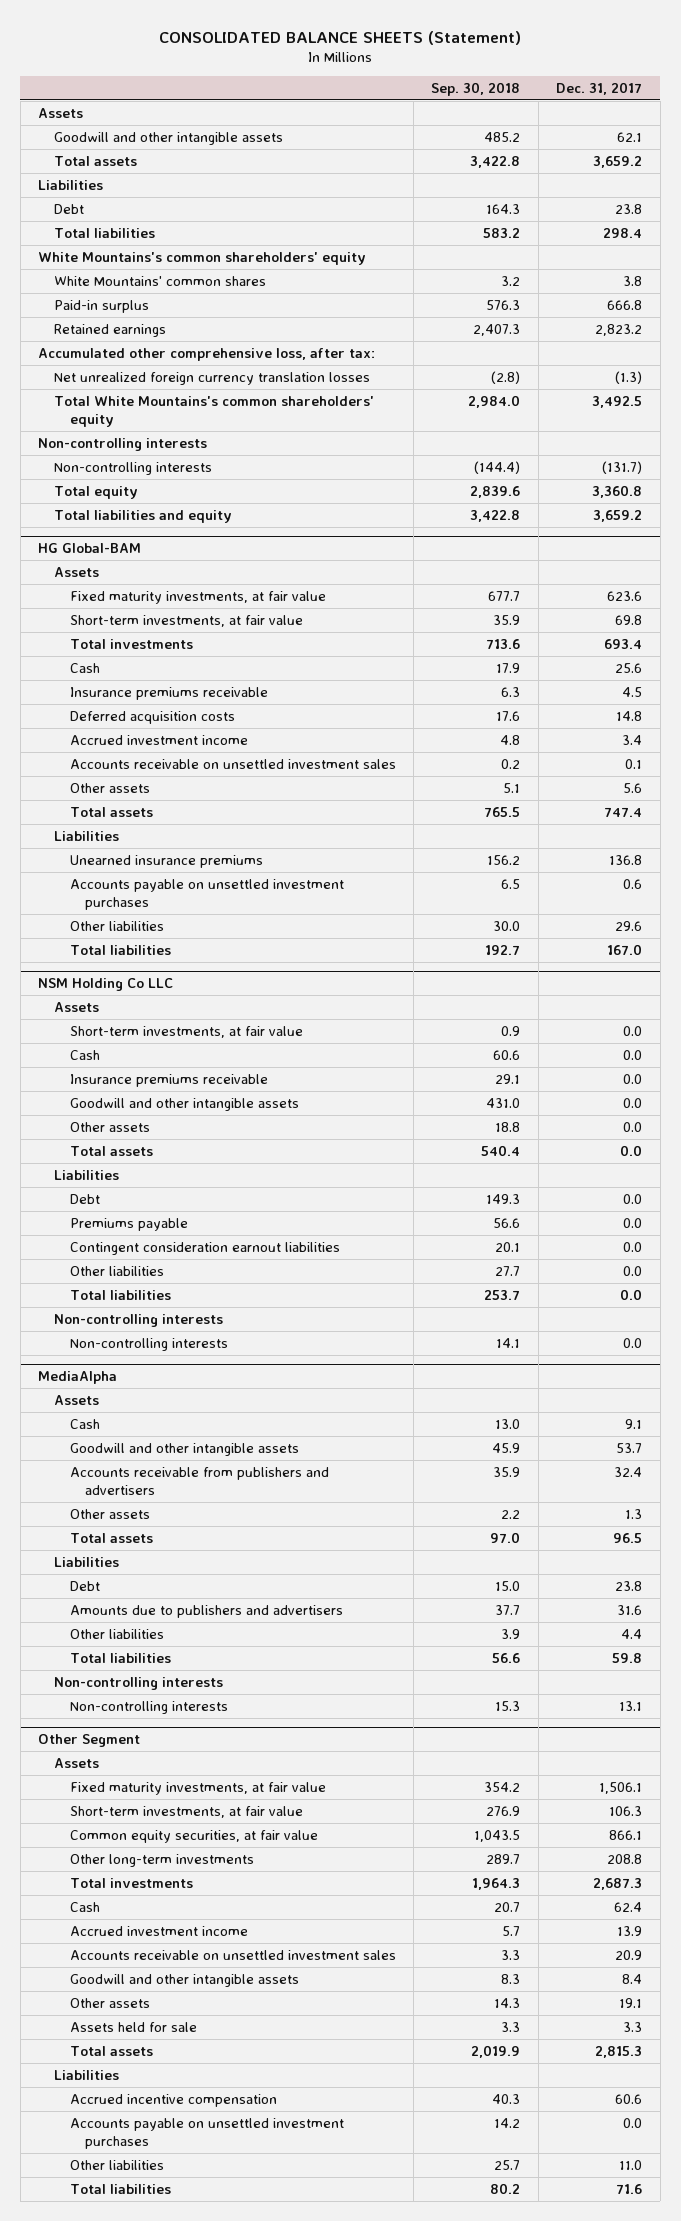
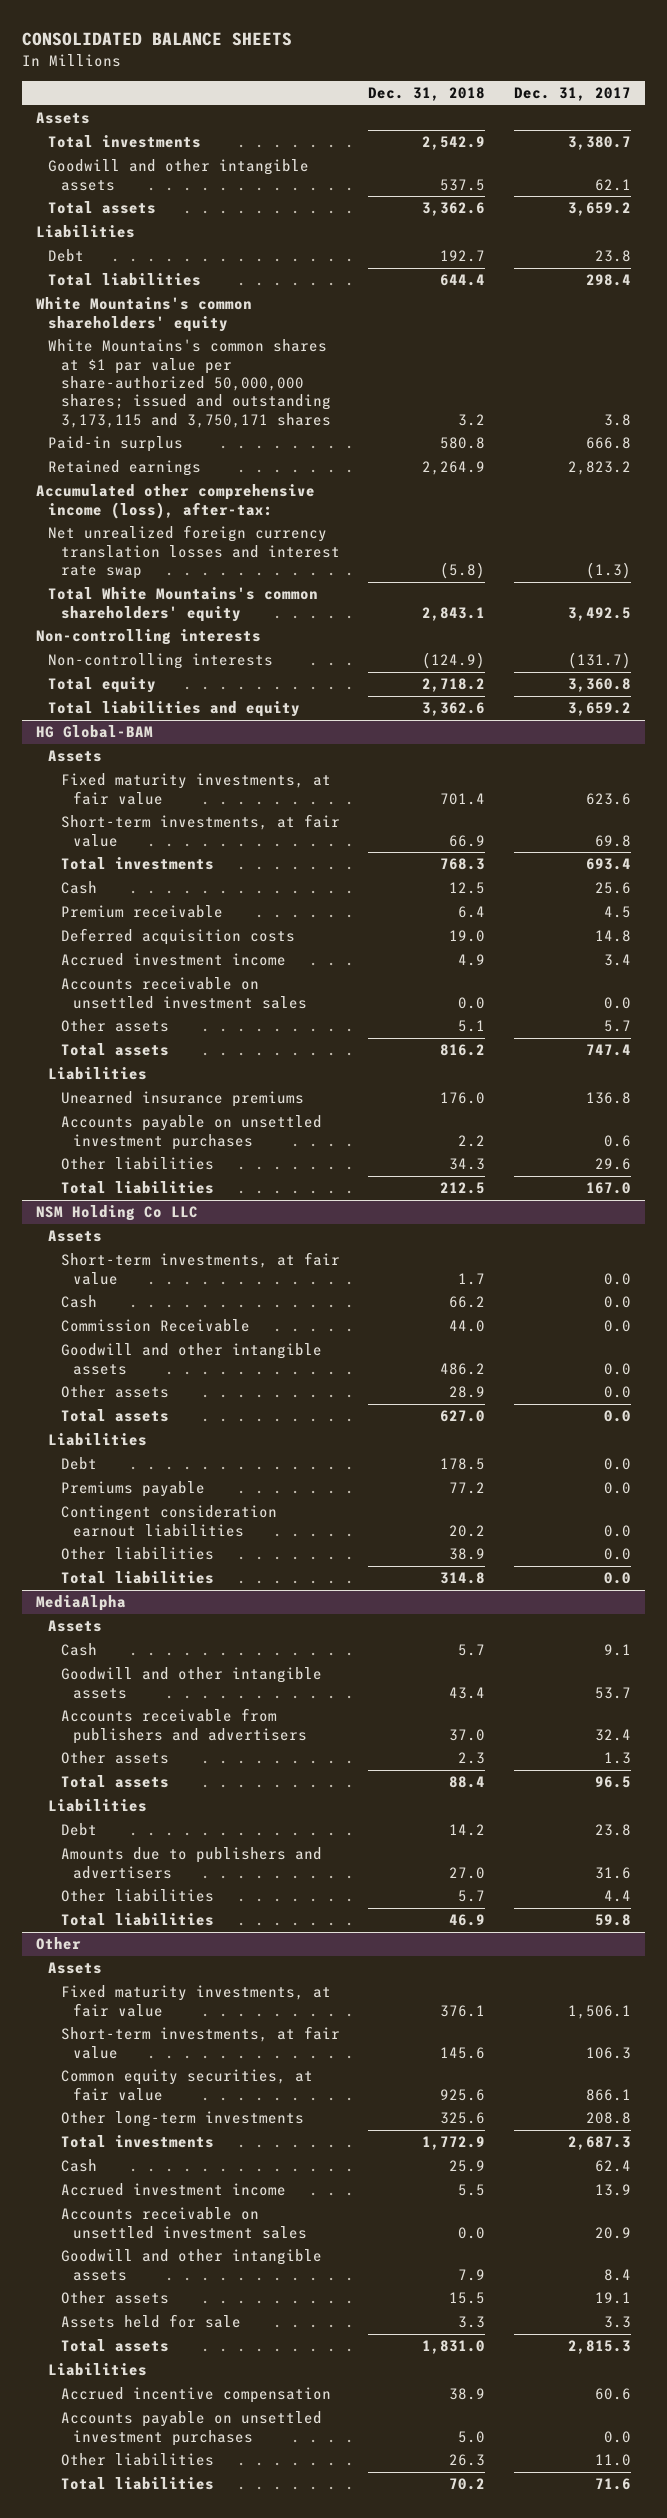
[159,30,522,45] CONSOLIDATED BALANCE SHEETS (Statement) -> [21,32,292,47] CONSOLIDATED BALANCE SHEETS
[431,82,521,97] Sep. 30, 2018 -> none
none -> [368,87,486,102] Dec. 31, 2018
none -> [48,135,202,149] Total investments
[53,275,266,286] White Mountains' common shares -> [48,339,331,428] White Mountains's common shares at $1 par value per share-authorized 50,000,000 shares; issued and outstanding 3,173,115 and 3,750,171 shares
[38,347,376,361] Accumulated other comprehensive loss, after tax: -> [35,484,315,519] Accumulated other comprehensive income (loss), after-tax:
[53,371,370,385] Net unrealized foreign currency translation losses -> [48,525,340,580] Net unrealized foreign currency translation losses and interest rate swap
[69,686,268,700] Insurance premiums receivable -> [60,905,223,919] Premium receivable
[625,758,643,769] 0.1 -> [603,996,631,1009] 0.0
[623,782,643,793] 5.6 -> [603,1020,631,1033] 5.7
[69,1073,268,1087] Insurance premiums receivable -> none
none -> [60,1319,250,1333] Commission Receivable
[53,1313,223,1327] Non-controlling interests -> none
[69,1337,228,1351] Non-controlling interests -> none
[53,1676,223,1690] Non-controlling interests -> none
[69,1700,228,1714] Non-controlling interests -> none
[38,1733,141,1747] Other Segment -> [35,1937,81,1951] Other

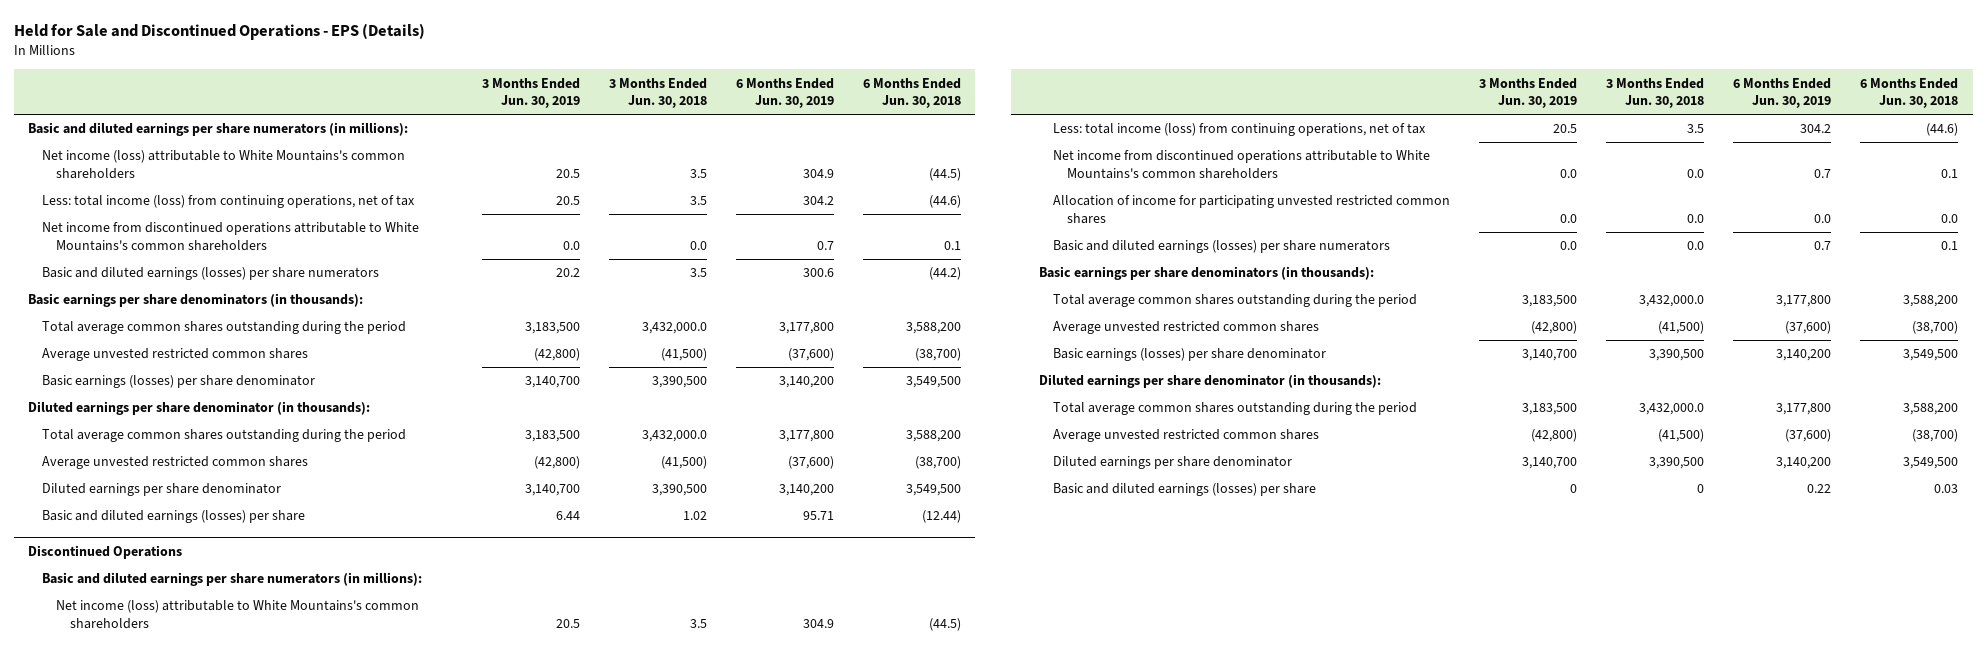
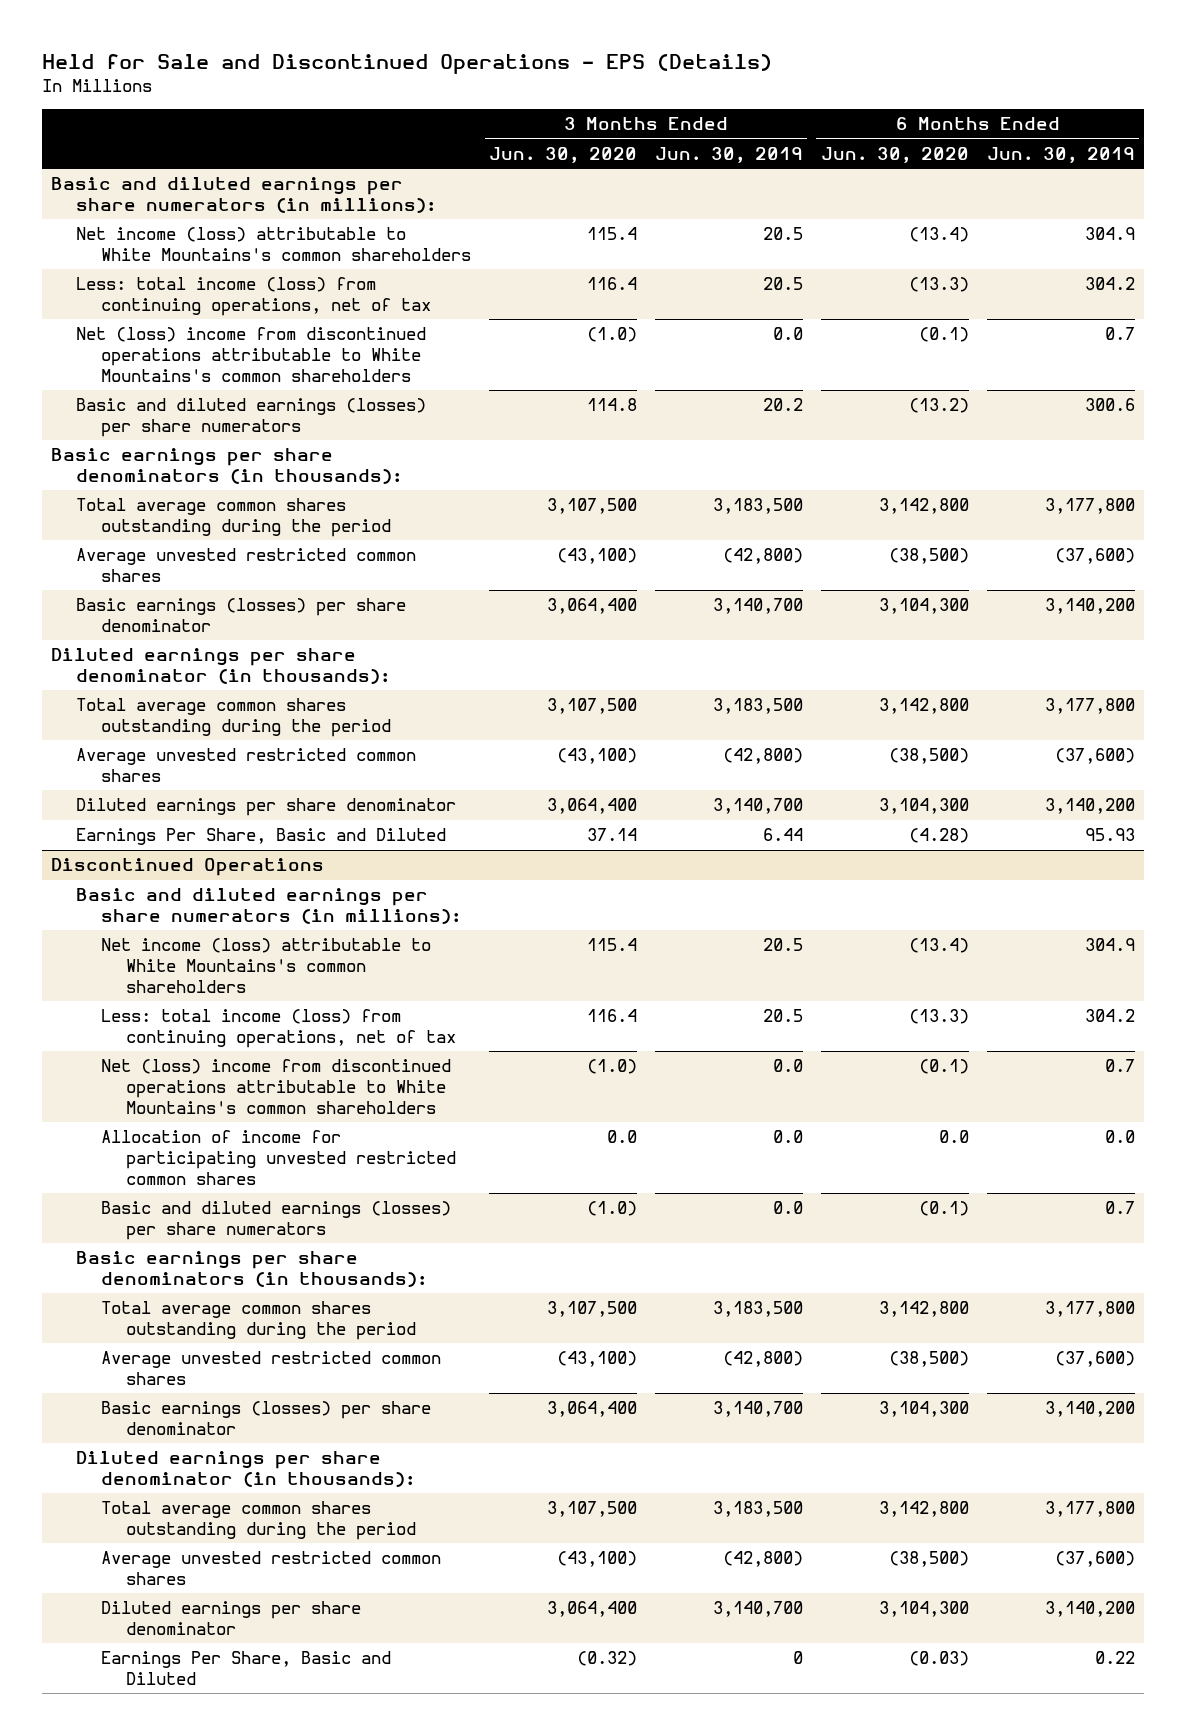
[609,77,708,109] 3 Months Ended Jun. 30, 2018 -> none
[862,77,961,109] 6 Months Ended Jun. 30, 2018 -> none
none -> [489,147,638,164] Jun. 30, 2020
none -> [820,147,969,164] Jun. 30, 2020
[42,222,420,251] Net income from discontinued operations attributable to White Mountains's common shareholders -> [76,327,427,382] Net (loss) income from discontinued operations attributable to White Mountains's common shareholders
[42,510,306,524] Basic and diluted earnings (losses) per share -> [76,828,447,846] Earnings Per Share, Basic and Diluted
[803,511,835,521] 95.71 -> [1084,828,1135,842] 95.93
[1053,150,1431,179] Net income from discontinued operations attributable to White Mountains's common shareholders -> [101,1059,452,1114] Net (loss) income from discontinued operations attributable to White Mountains's common shareholders
[1053,483,1317,497] Basic and diluted earnings (losses) per share -> [101,1651,392,1685] Earnings Per Share, Basic and Diluted

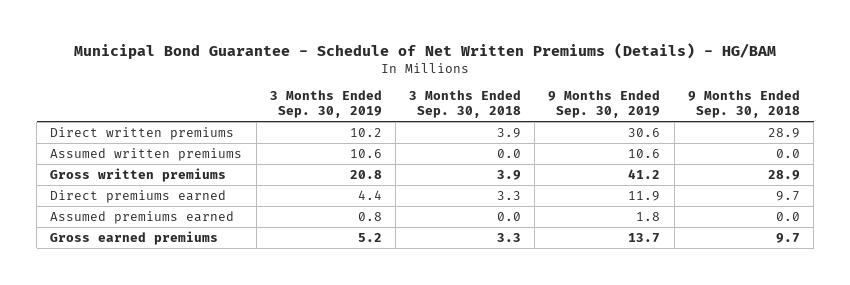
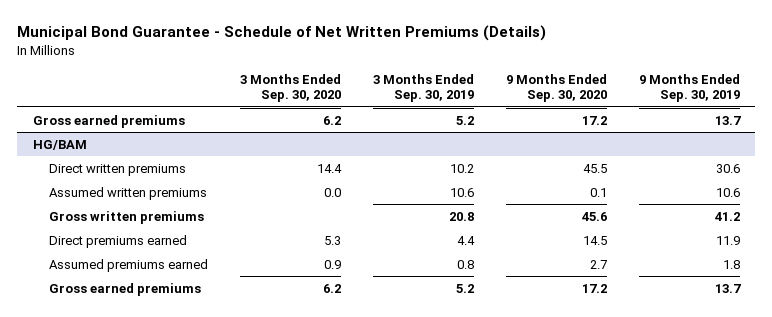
[74,42,777,59] Municipal Bond Guarantee - Schedule of Net Written Premiums (Details) - HG/BAM -> [16,24,546,41] Municipal Bond Guarantee - Schedule of Net Written Premiums (Details)
[409,90,522,118] 3 Months Ended Sep. 30, 2018 -> none
[687,90,800,118] 9 Months Ended Sep. 30, 2018 -> none
none -> [239,74,341,103] 3 Months Ended Sep. 30, 2020
none -> [505,74,607,103] 9 Months Ended Sep. 30, 2020
none -> [32,114,185,128] Gross earned premiums
none -> [32,139,87,150] HG/BAM

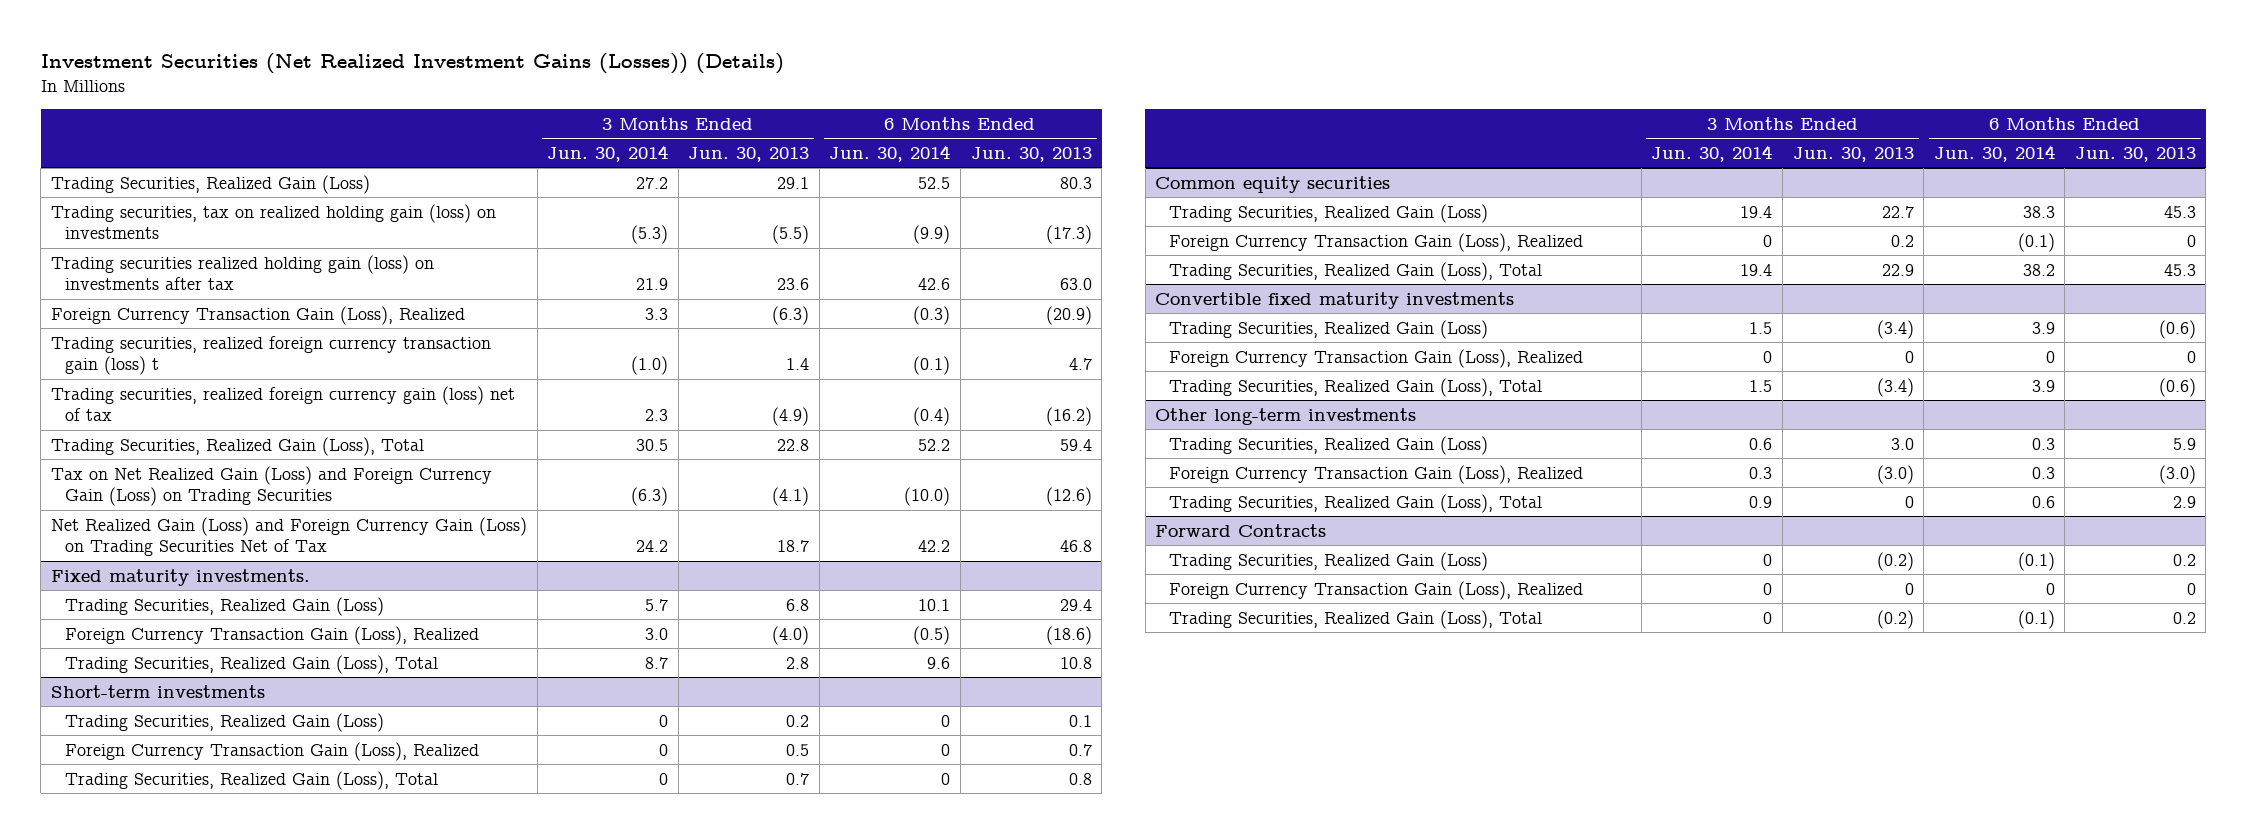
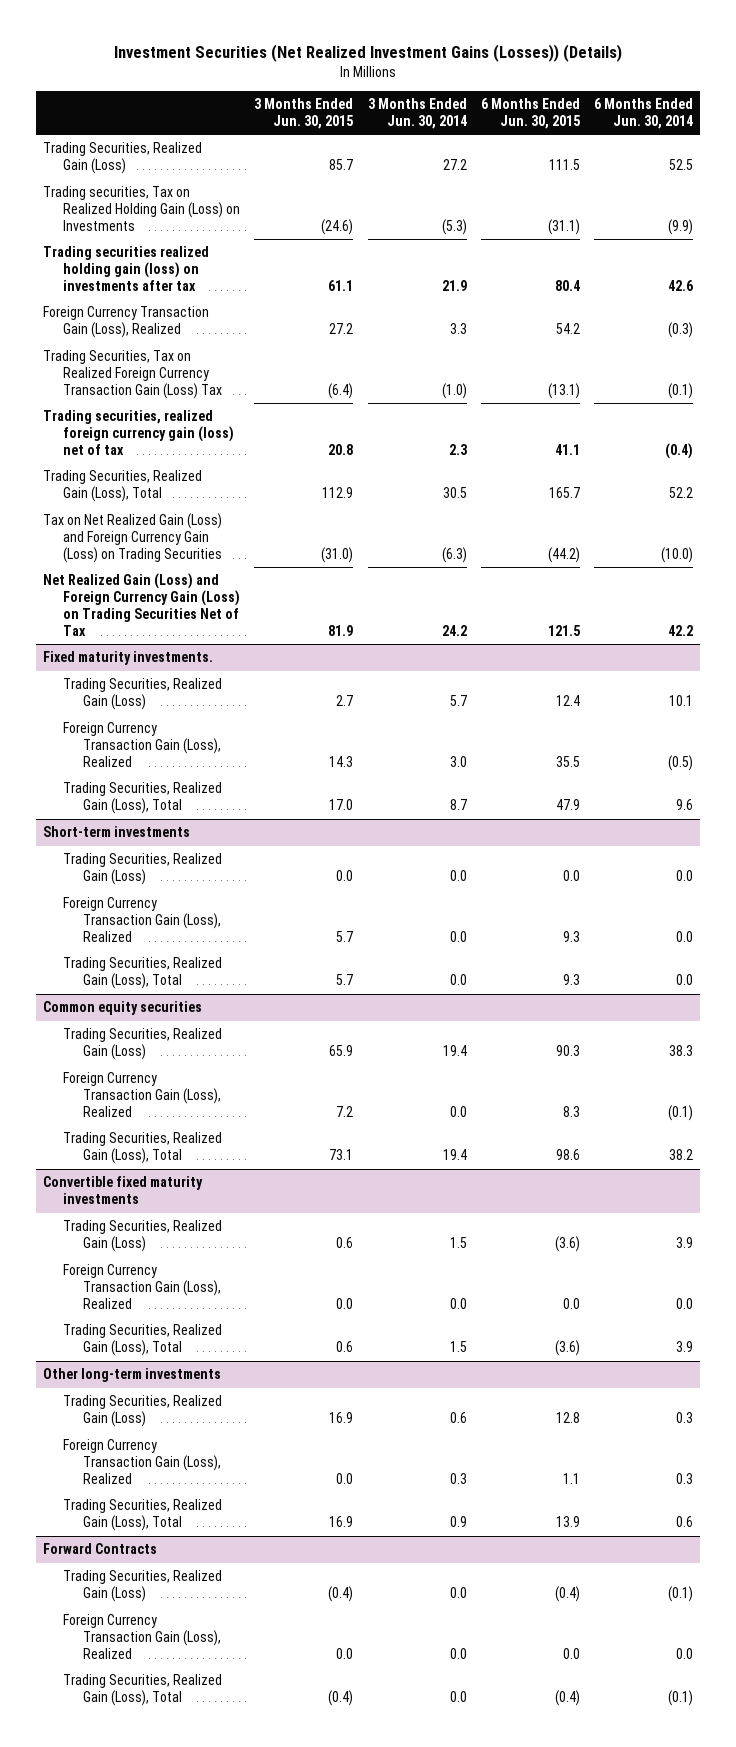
[688,146,810,162] Jun. 30, 2013 -> none
[970,146,1092,162] Jun. 30, 2013 -> none
none -> [254,98,354,130] 3 Months Ended Jun. 30, 2015
none -> [480,98,580,130] 6 Months Ended Jun. 30, 2015
[50,203,496,240] Trading securities, tax on realized holding gain (loss) on investments -> [42,186,241,232] Trading securities, Tax on Realized Holding Gain (Loss) on Investments
[50,335,491,376] Trading securities, realized foreign currency transaction gain (loss) t -> [42,350,223,400] Trading Securities, Tax on Realized Foreign Currency Transaction Gain (Loss) Tax
[659,714,669,727] 0 -> [449,870,467,882] 0.0
[941,714,951,727] 0 -> [675,870,693,882] 0.0
[659,743,669,756] 0 -> [449,931,467,943] 0.0
[941,743,951,756] 0 -> [675,931,693,943] 0.0
[659,772,669,785] 0 -> [449,974,467,986] 0.0
[941,772,951,785] 0 -> [675,974,693,986] 0.0
[1763,234,1773,247] 0 -> [449,1106,467,1118] 0.0
[1763,350,1773,363] 0 -> [449,1298,467,1310] 0.0
[2045,350,2055,363] 0 -> [675,1298,693,1310] 0.0
[1763,553,1773,566] 0 -> [449,1587,467,1599] 0.0
[1763,582,1773,595] 0 -> [449,1648,467,1660] 0.0
[2045,582,2055,595] 0 -> [675,1648,693,1660] 0.0
[1763,611,1773,624] 0 -> [449,1691,467,1703] 0.0

